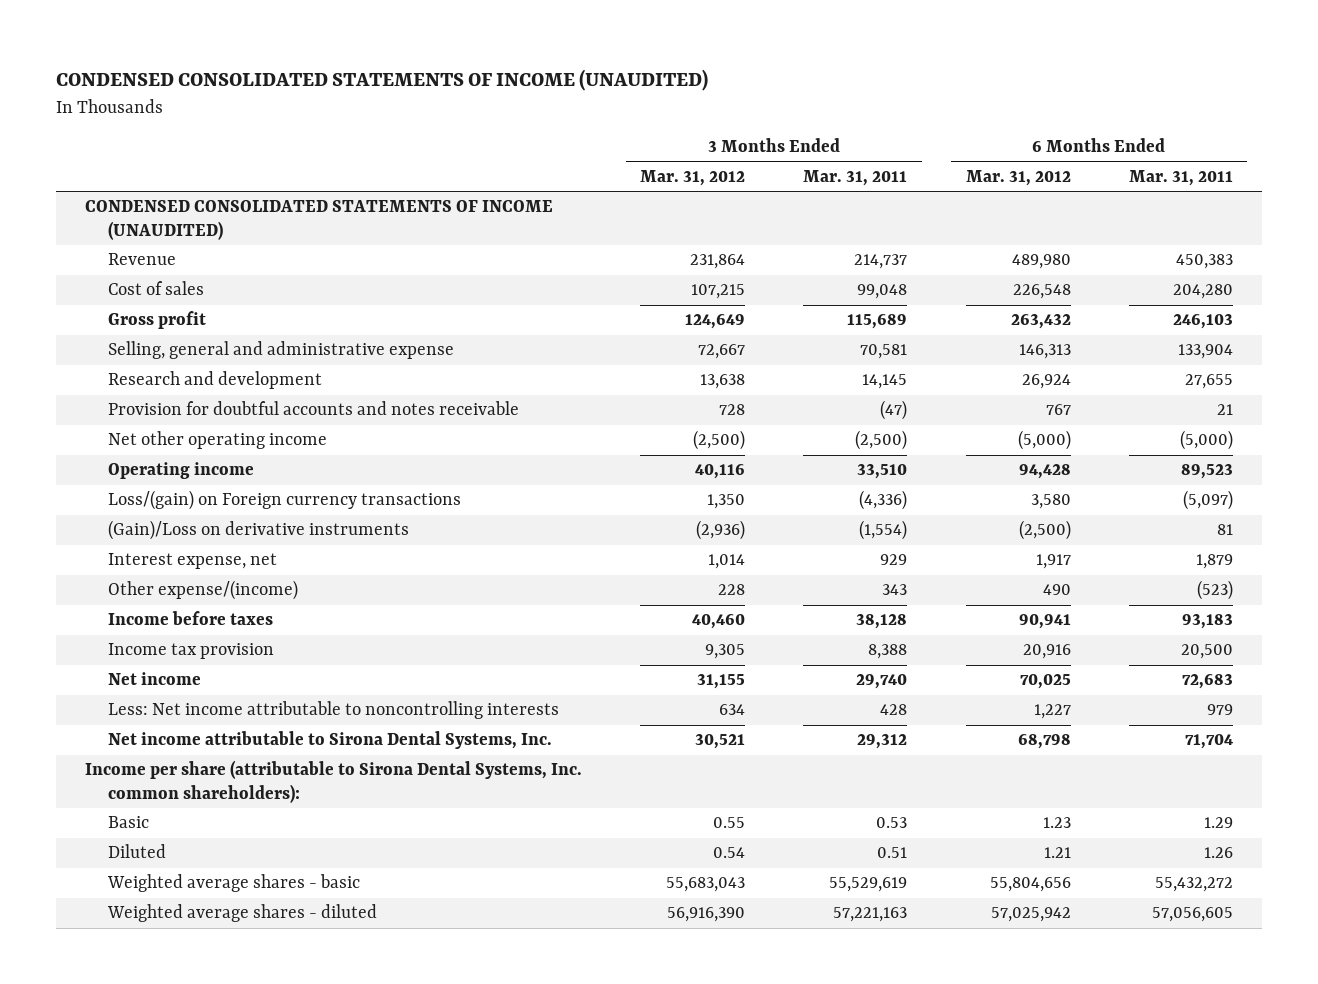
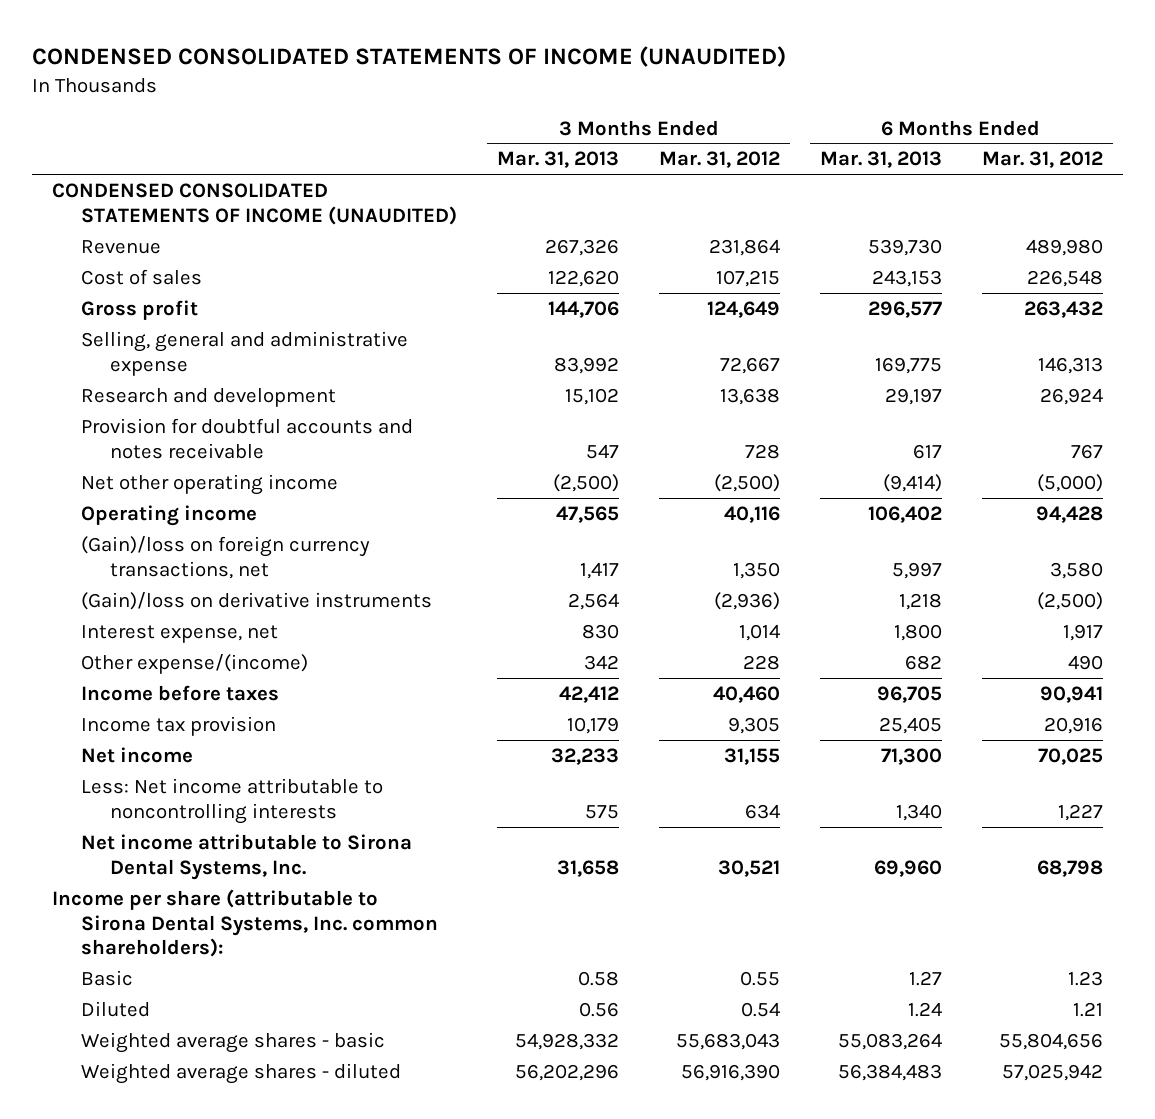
[803,169,908,186] Mar. 31, 2011 -> none
[1128,169,1233,186] Mar. 31, 2011 -> none
none -> [497,151,620,169] Mar. 31, 2013
none -> [819,151,942,169] Mar. 31, 2013
[108,490,462,511] Loss/(gain) on Foreign currency transactions -> [81,535,371,579] (Gain)/loss on foreign currency transactions, net
[108,520,410,541] (Gain)/Loss on derivative instruments -> [81,591,433,610] (Gain)/loss on derivative instruments

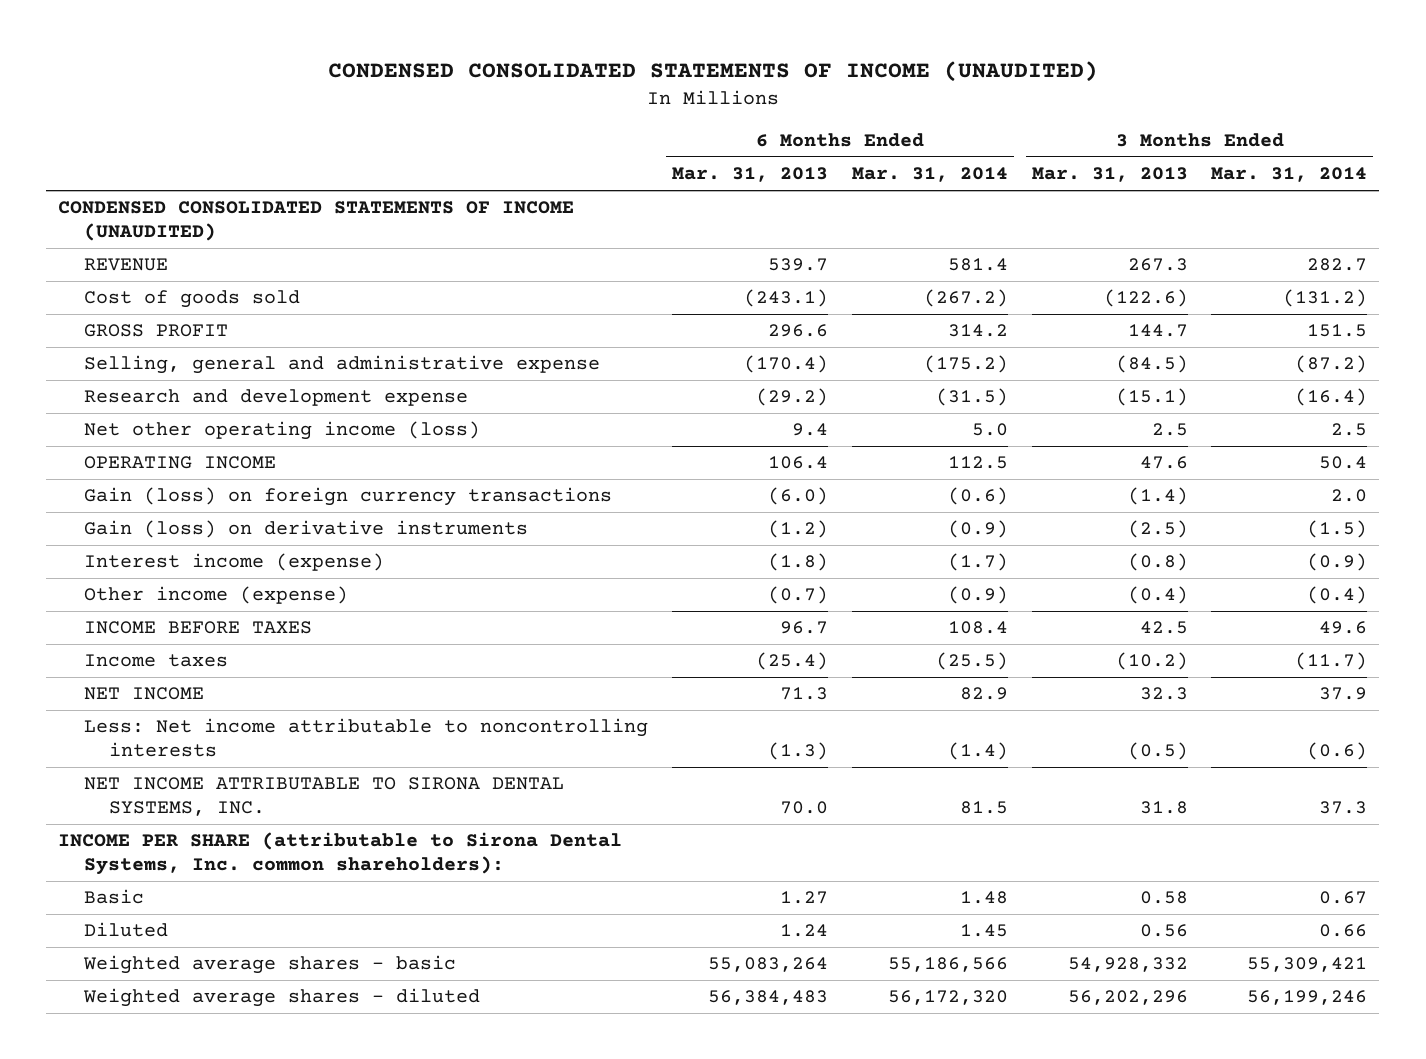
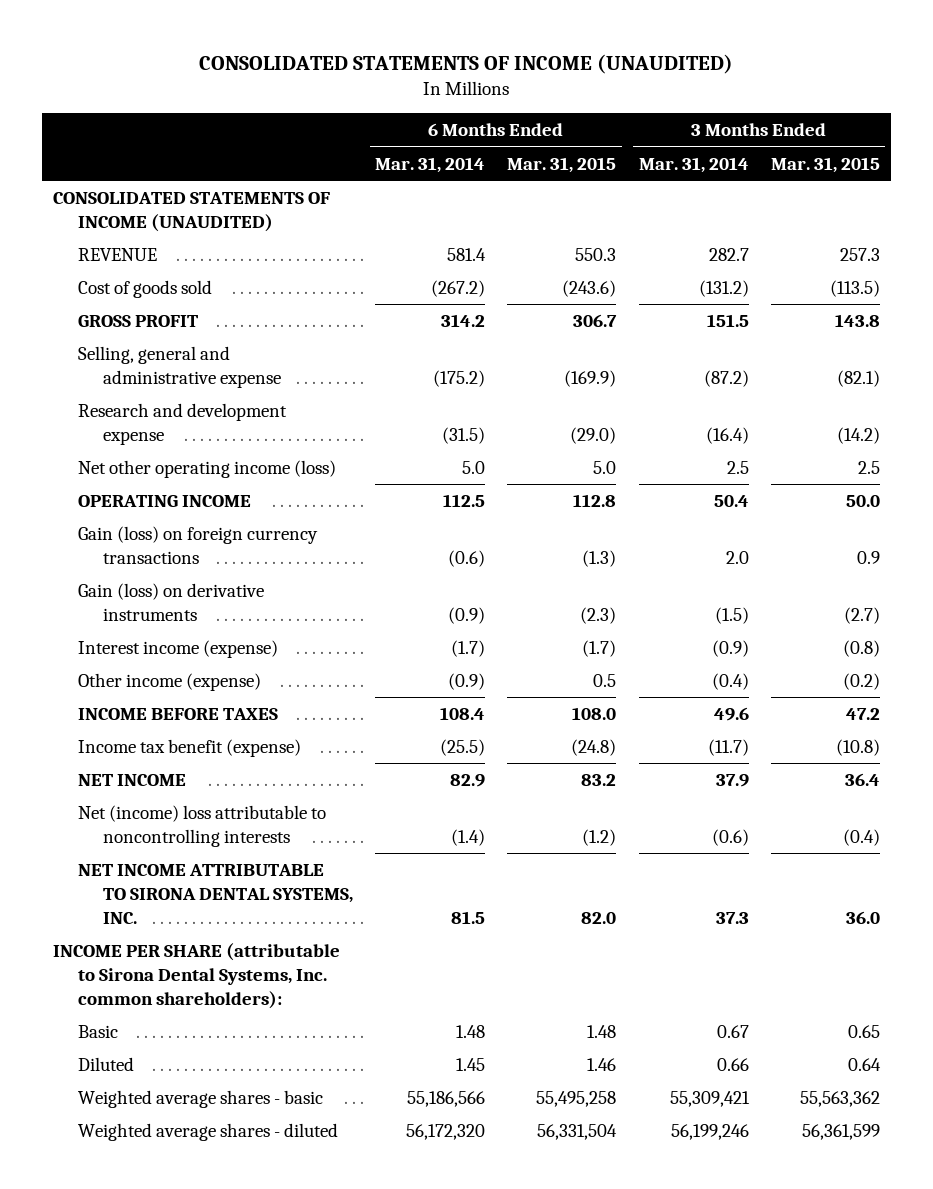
[327,60,1098,82] CONDENSED CONSOLIDATED STATEMENTS OF INCOME (UNAUDITED) -> [199,54,734,75] CONSOLIDATED STATEMENTS OF INCOME (UNAUDITED)
[671,167,828,183] Mar. 31, 2013 -> none
[1031,167,1188,183] Mar. 31, 2013 -> none
none -> [507,156,617,173] Mar. 31, 2015
none -> [770,156,880,173] Mar. 31, 2015
[58,201,575,241] CONDENSED CONSOLIDATED STATEMENTS OF INCOME (UNAUDITED) -> [52,191,330,232] CONSOLIDATED STATEMENTS OF INCOME (UNAUDITED)
[83,654,228,668] Income taxes -> [77,738,301,757] Income tax benefit (expense)
[83,718,648,757] Less: Net income attributable to noncontrolling interests -> [77,804,326,847] Net (income) loss attributable to noncontrolling interests

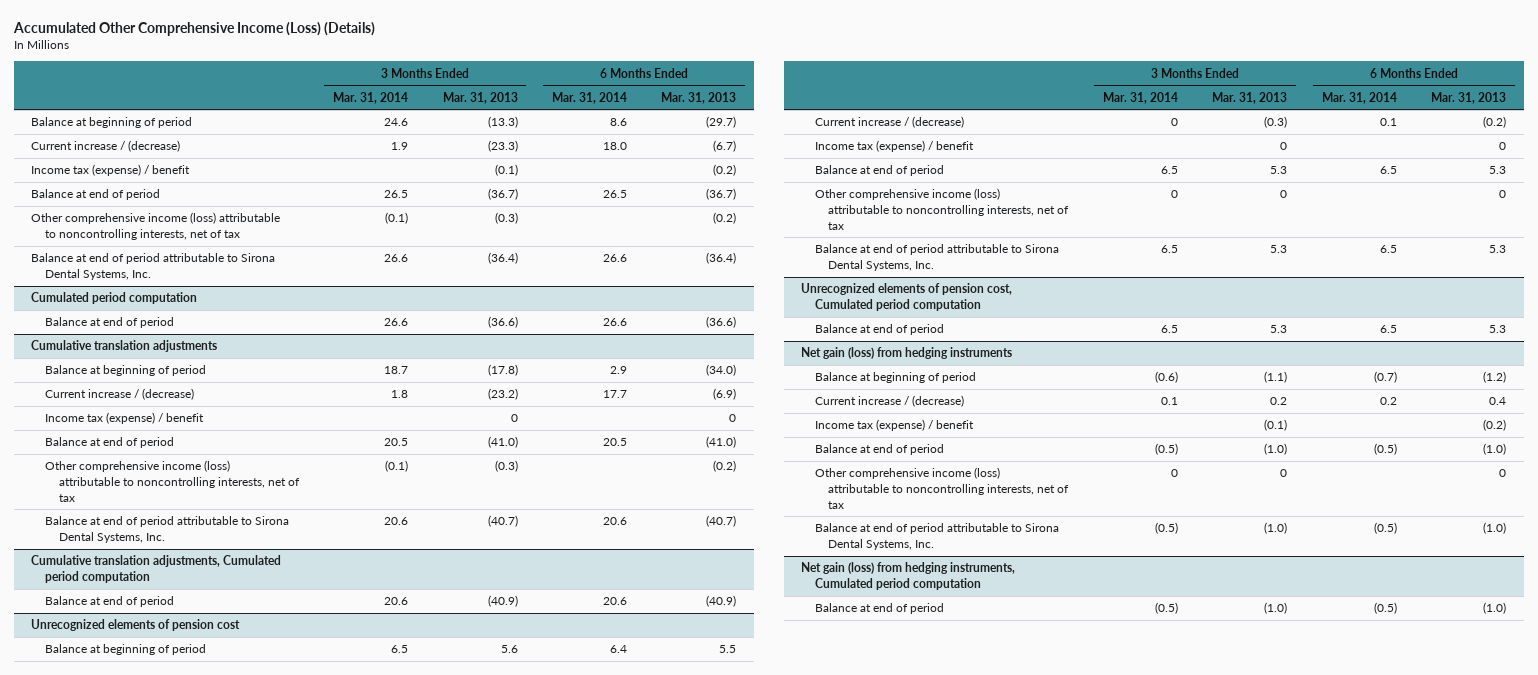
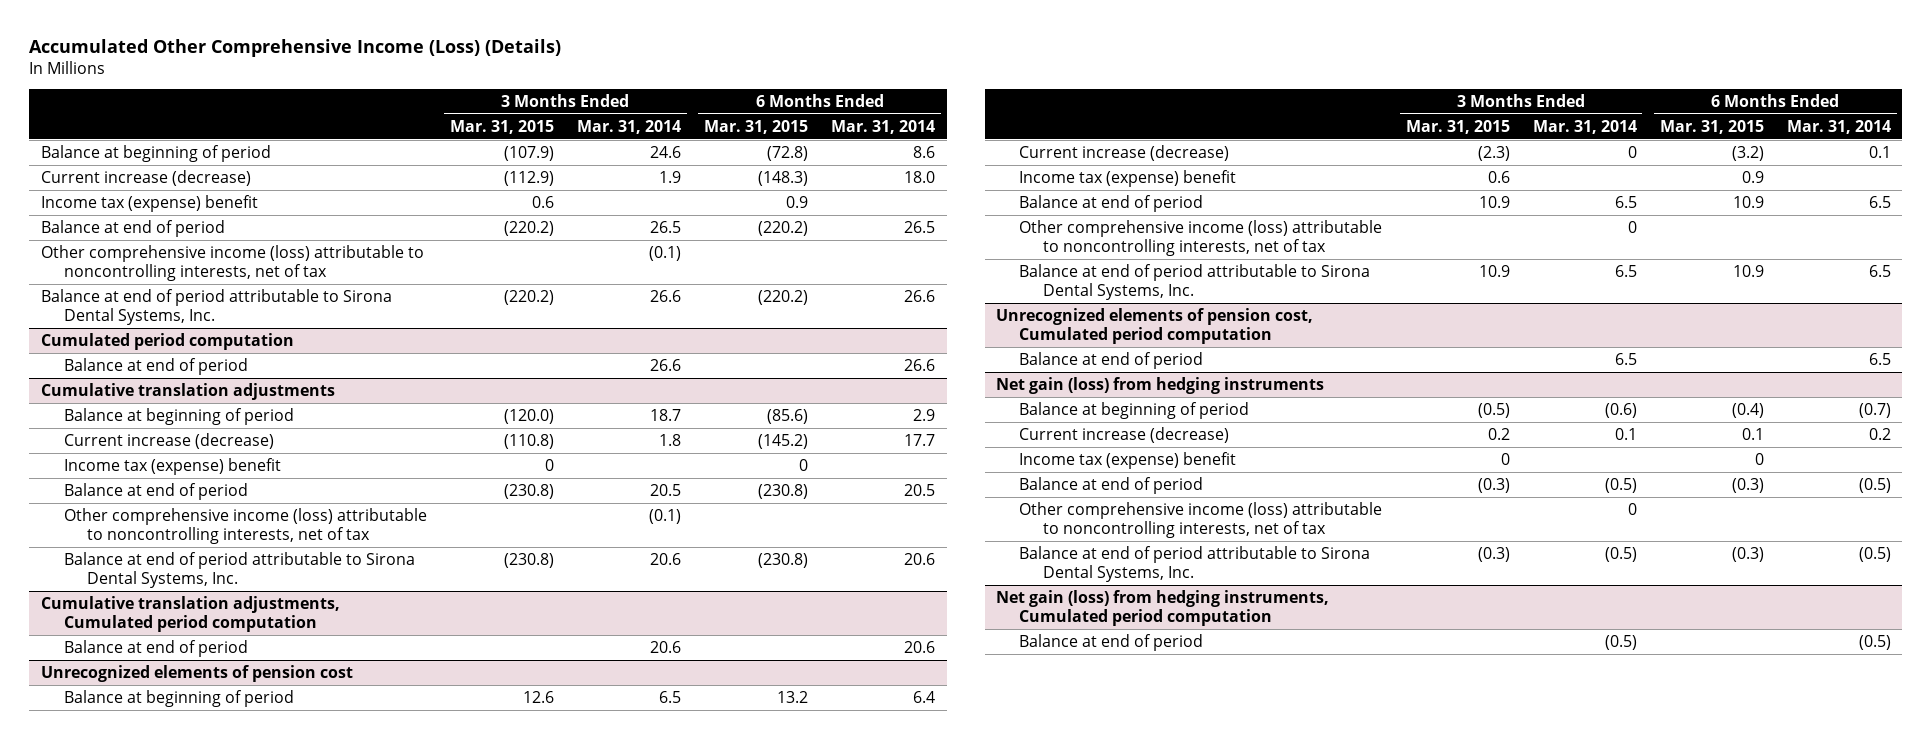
[442,91,518,104] Mar. 31, 2013 -> none
[661,91,737,104] Mar. 31, 2013 -> none
none -> [449,119,554,134] Mar. 31, 2015
none -> [704,119,809,134] Mar. 31, 2015
[31,140,181,153] Current increase / (decrease) -> [40,169,251,186] Current increase (decrease)
[31,164,191,177] Income tax (expense) / benefit -> [40,194,258,212] Income tax (expense) benefit
[44,388,194,401] Current increase / (decrease) -> [63,432,274,449] Current increase (decrease)
[44,412,204,425] Income tax (expense) / benefit -> [63,457,281,475] Income tax (expense) benefit
[814,116,964,129] Current increase / (decrease) -> [1019,144,1230,161] Current increase (decrease)
[814,140,974,153] Income tax (expense) / benefit -> [1019,169,1237,187] Income tax (expense) benefit
[814,395,964,408] Current increase / (decrease) -> [1019,426,1230,443] Current increase (decrease)
[814,419,974,432] Income tax (expense) / benefit -> [1019,451,1237,469] Income tax (expense) benefit

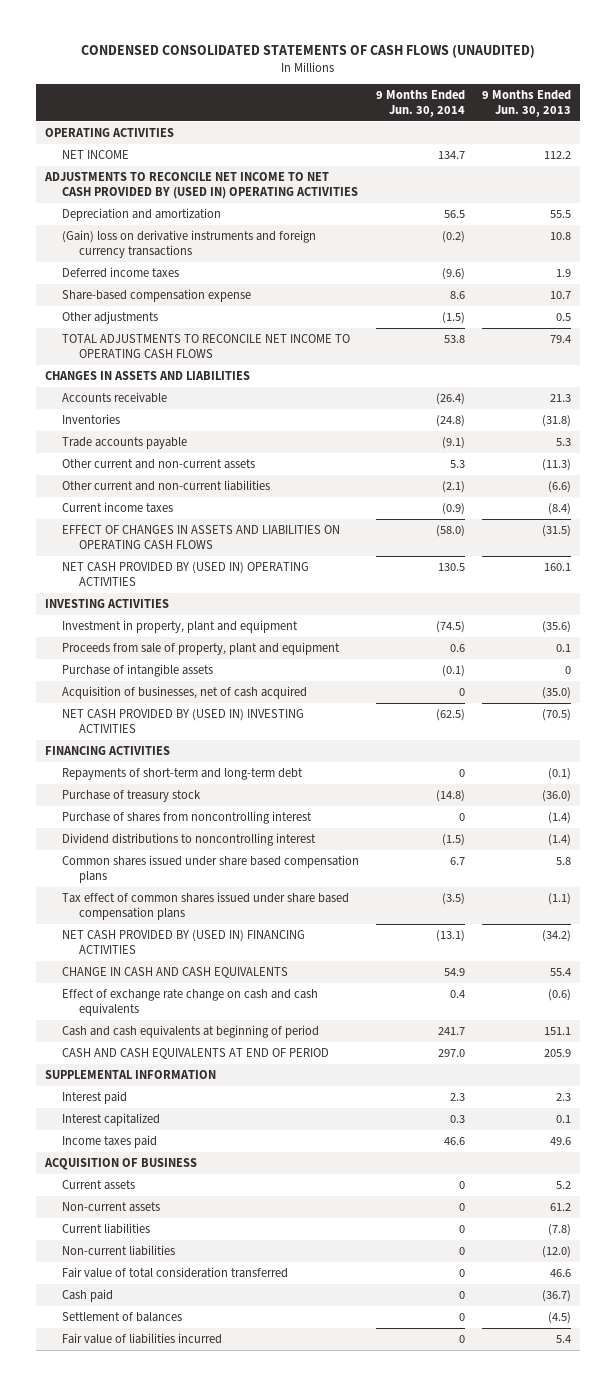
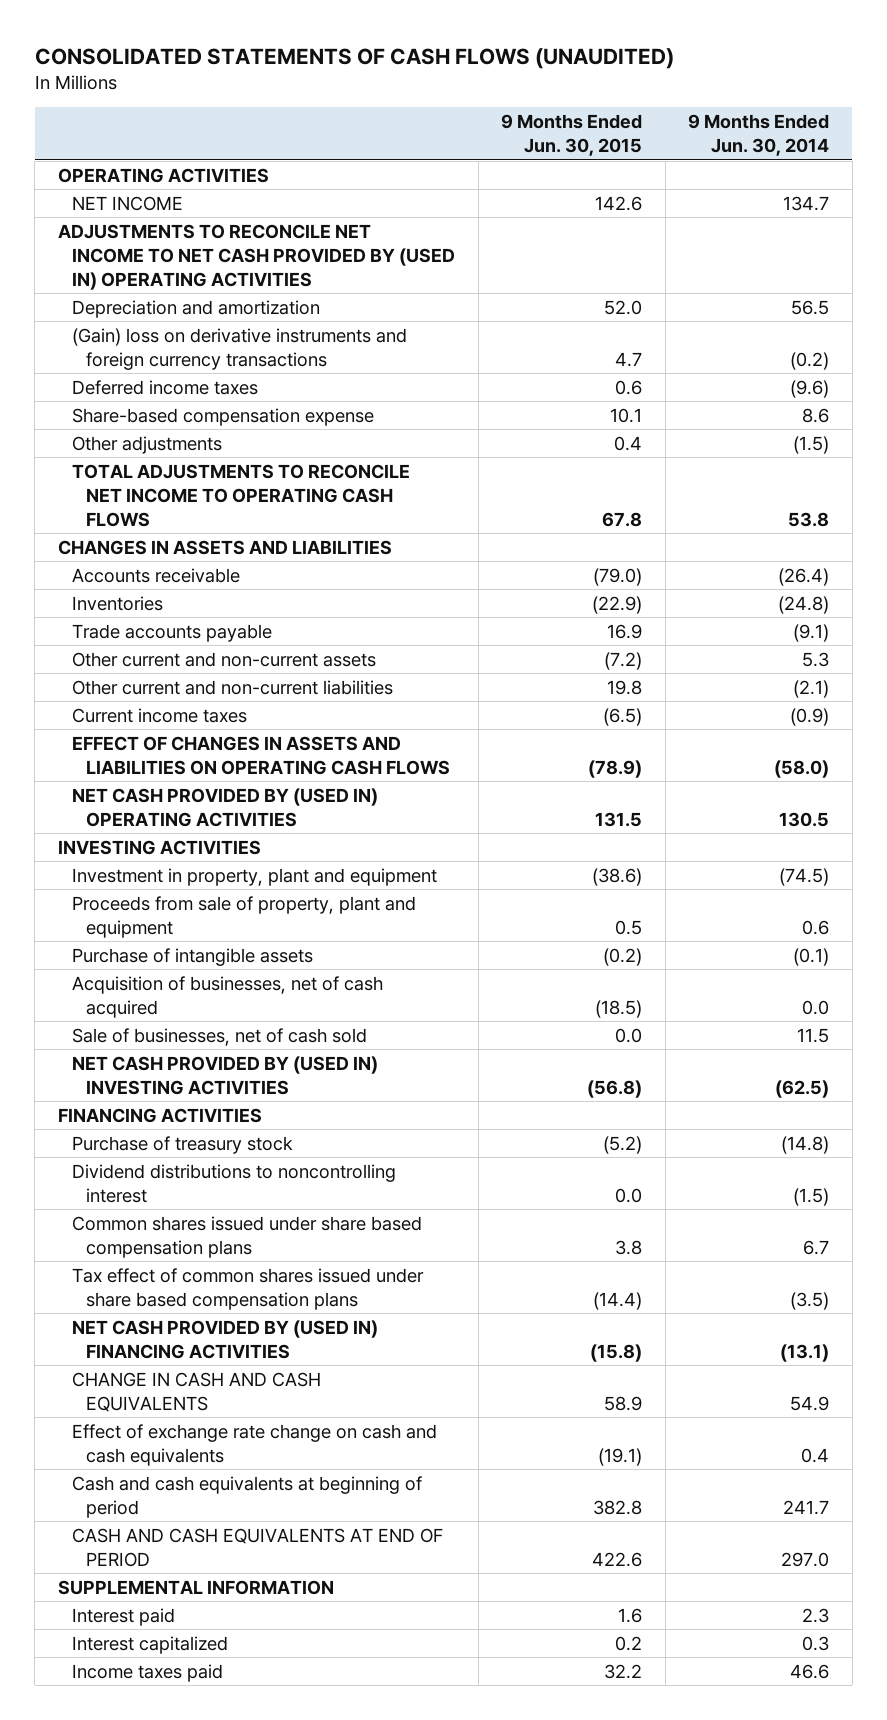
[81,45,536,59] CONDENSED CONSOLIDATED STATEMENTS OF CASH FLOWS (UNAUDITED) -> [34,47,674,69] CONSOLIDATED STATEMENTS OF CASH FLOWS (UNAUDITED)
[482,90,572,117] 9 Months Ended Jun. 30, 2013 -> none
none -> [501,114,643,157] 9 Months Ended Jun. 30, 2015
[459,688,466,697] 0 -> [802,999,830,1015] 0.0
none -> [71,1027,367,1046] Sale of businesses, net of cash sold
[61,768,303,781] Repayments of short-term and long-term debt -> none
[61,811,312,825] Purchase of shares from noncontrolling interest -> none
[43,1158,197,1171] ACQUISITION OF BUSINESS -> none
[61,1180,135,1191] Current assets -> none
[61,1202,160,1213] Non-current assets -> none
[61,1223,150,1235] Current liabilities -> none
[61,1245,175,1257] Non-current liabilities -> none
[61,1267,288,1279] Fair value of total consideration transferred -> none
[61,1289,113,1303] Cash paid -> none
[61,1312,182,1323] Settlement of balances -> none
[61,1333,222,1345] Fair value of liabilities incurred -> none

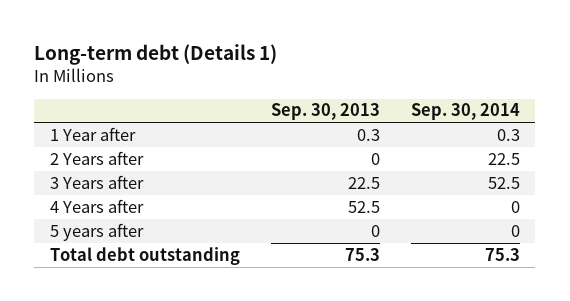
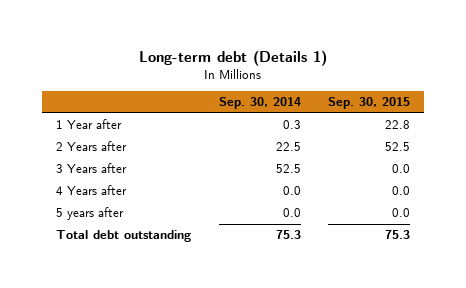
[270,103,380,121] Sep. 30, 2013 -> none
none -> [328,97,411,110] Sep. 30, 2015
[510,200,520,213] 0 -> [282,186,301,196] 0.0
[510,224,520,237] 0 -> [282,208,301,218] 0.0

